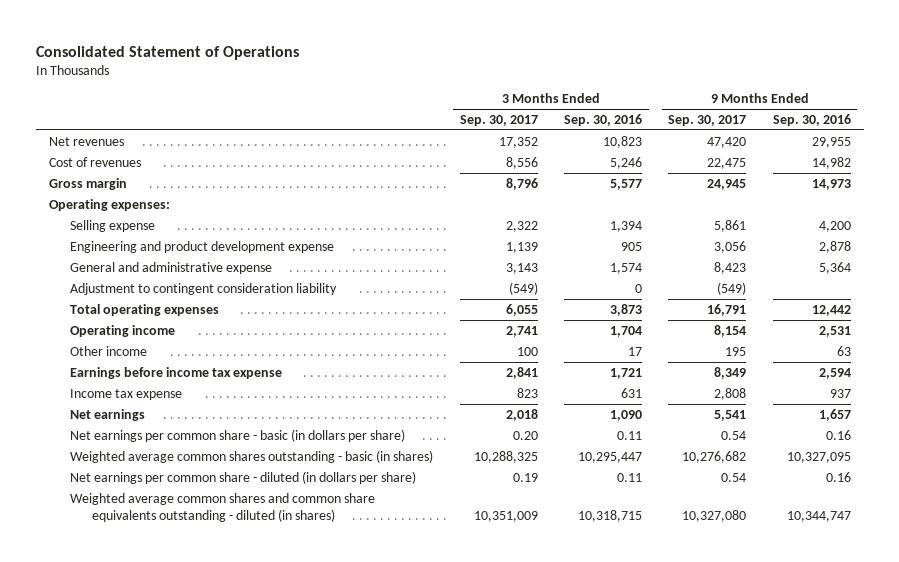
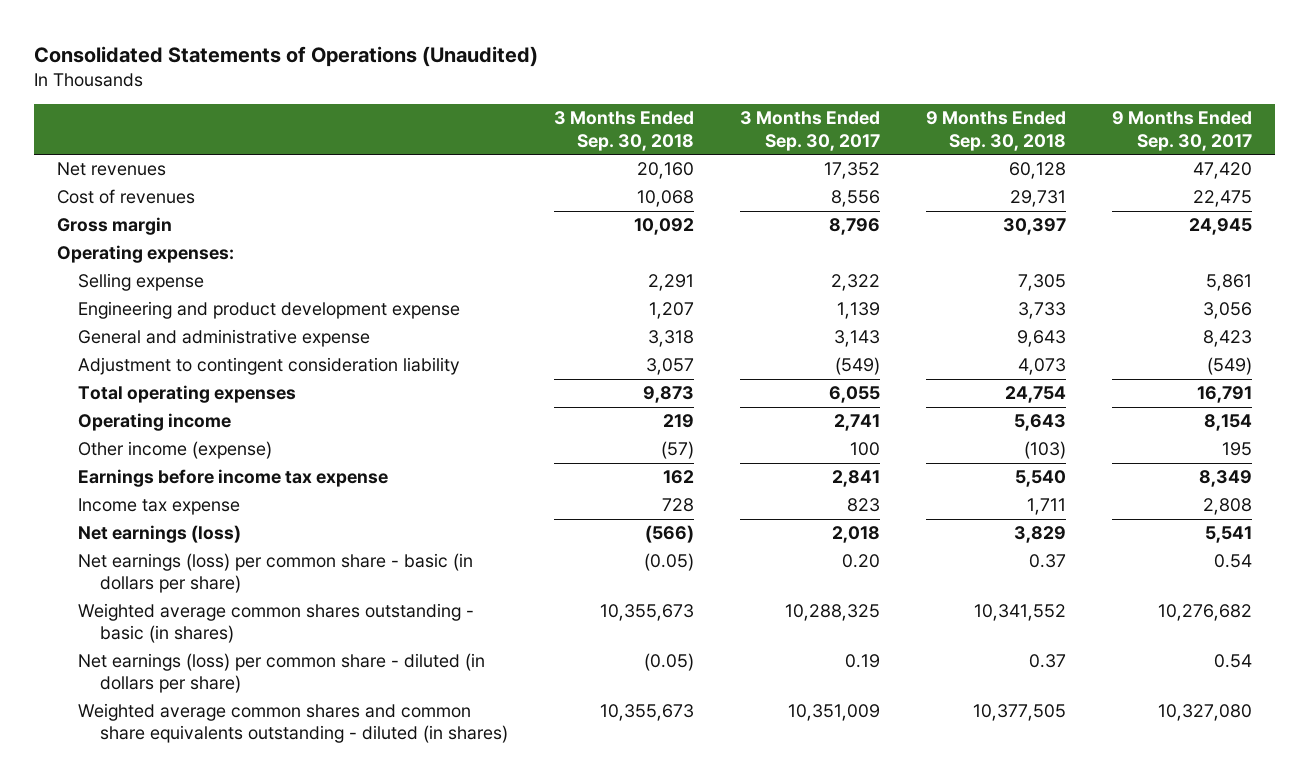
[35,45,299,60] Consolidated Statement of Operations -> [34,45,539,67] Consolidated Statements of Operations (Unaudited)
[564,113,643,126] Sep. 30, 2016 -> none
[772,113,851,126] Sep. 30, 2016 -> none
none -> [553,111,694,151] 3 Months Ended Sep. 30, 2018
none -> [925,111,1066,151] 9 Months Ended Sep. 30, 2018
[70,345,148,356] Other income -> [78,441,273,460] Other income (expense)
[70,408,146,421] Net earnings -> [78,525,242,544] Net earnings (loss)
[70,428,406,442] Net earnings per common share - basic (in dollars per share) -> [78,553,474,594] Net earnings (loss) per common share - basic (in dollars per share)
[70,470,417,484] Net earnings per common share - diluted (in dollars per share) -> [78,653,486,694] Net earnings (loss) per common share - diluted (in dollars per share)

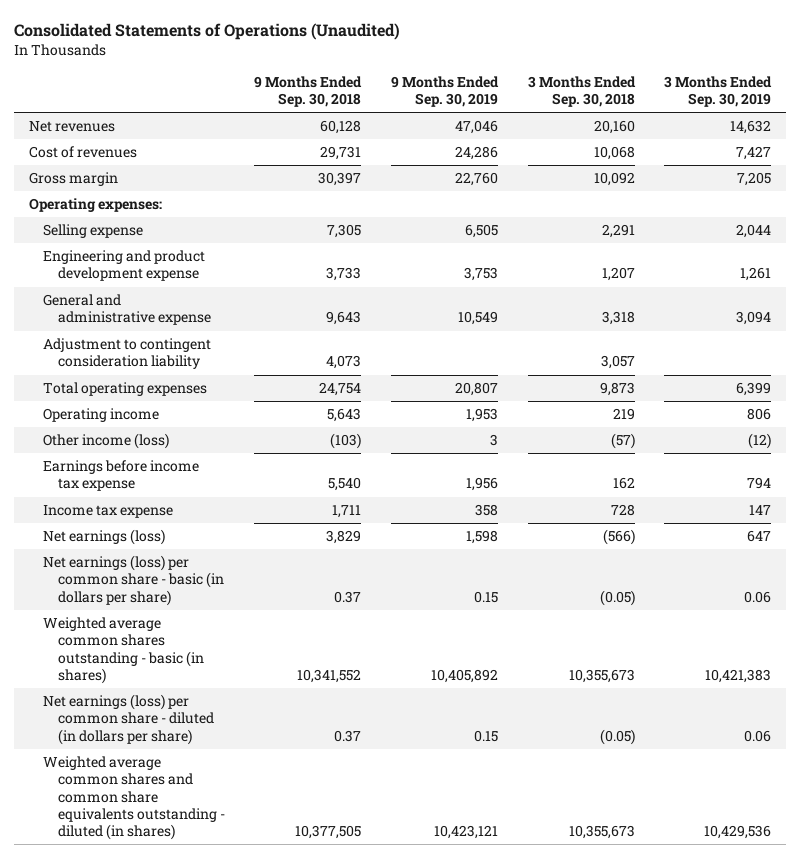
[739,111,880,151] 3 Months Ended Sep. 30, 2017 -> none
[1112,111,1253,151] 9 Months Ended Sep. 30, 2017 -> none
none -> [390,76,499,108] 9 Months Ended Sep. 30, 2019
none -> [664,76,773,108] 3 Months Ended Sep. 30, 2019
[78,441,273,460] Other income (expense) -> [43,433,170,450] Other income (loss)

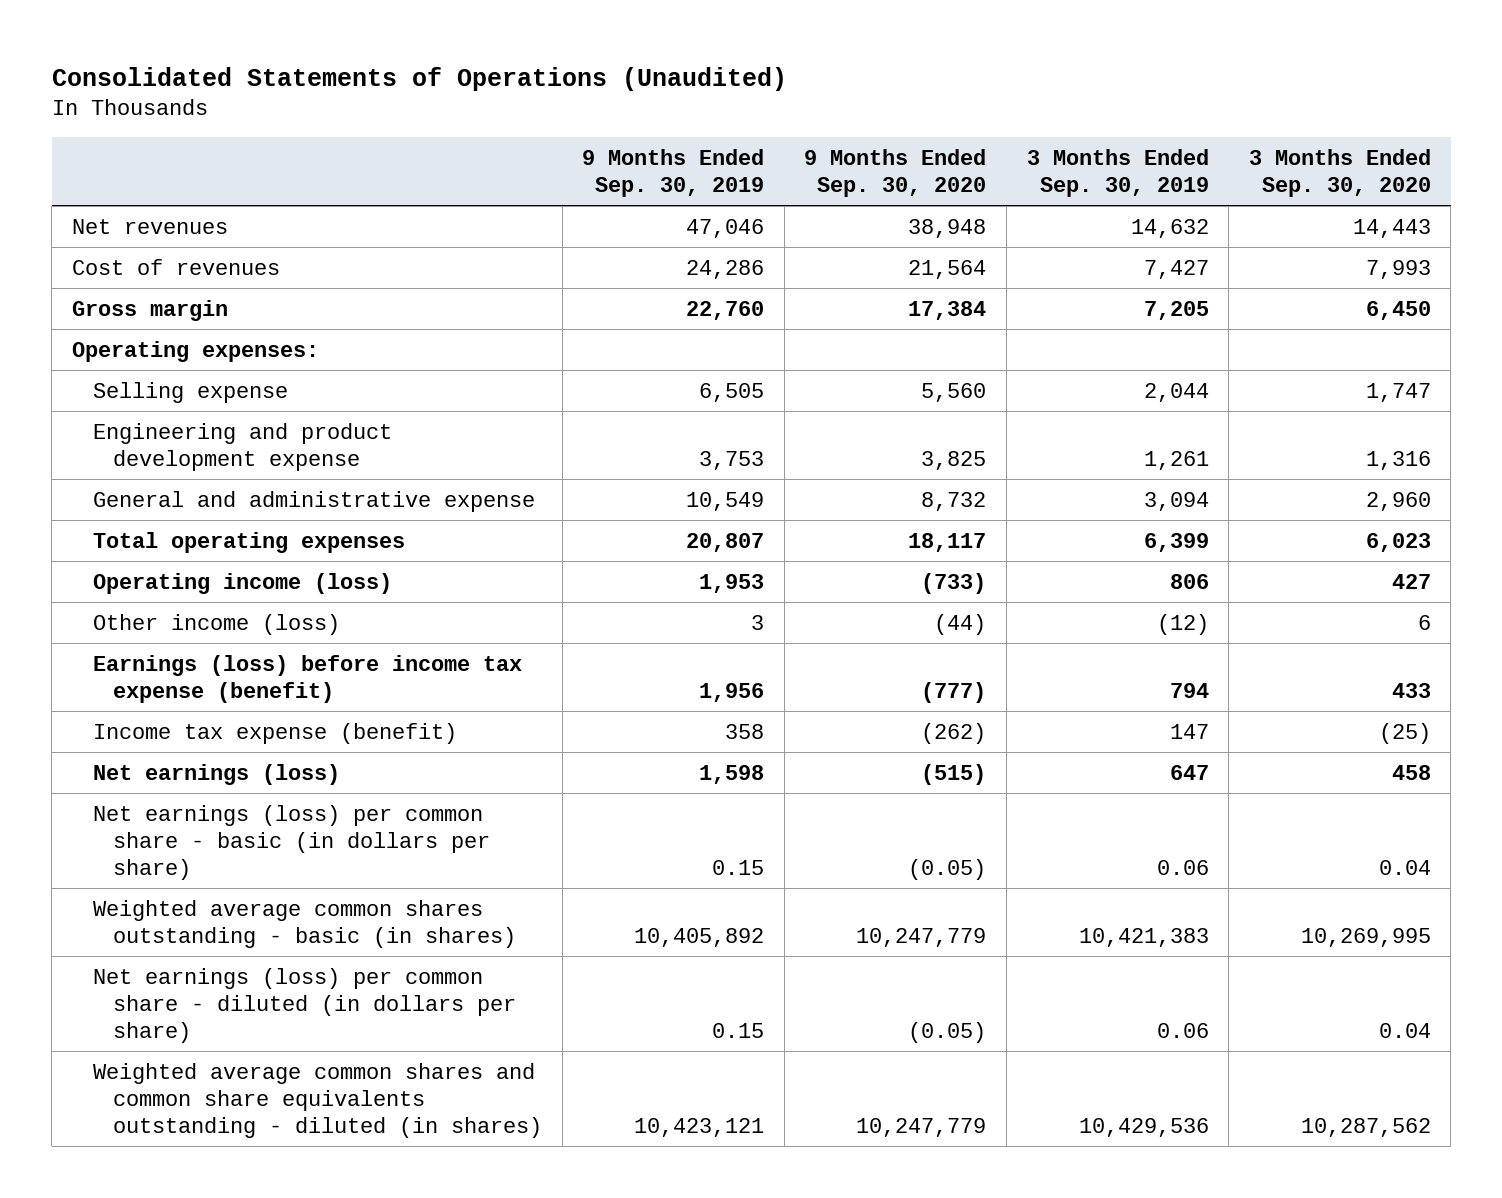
[254,76,363,108] 9 Months Ended Sep. 30, 2018 -> none
[527,76,636,108] 3 Months Ended Sep. 30, 2018 -> none
none -> [804,148,987,197] 9 Months Ended Sep. 30, 2020
none -> [1248,148,1431,197] 3 Months Ended Sep. 30, 2020
[43,338,212,370] Adjustment to contingent consideration liability -> none
[43,408,160,423] Operating income -> [92,572,392,594] Operating income (loss)
[43,460,200,492] Earnings before income tax expense -> [92,654,522,703] Earnings (loss) before income tax expense (benefit)
[43,505,174,519] Income tax expense -> [92,722,457,744] Income tax expense (benefit)

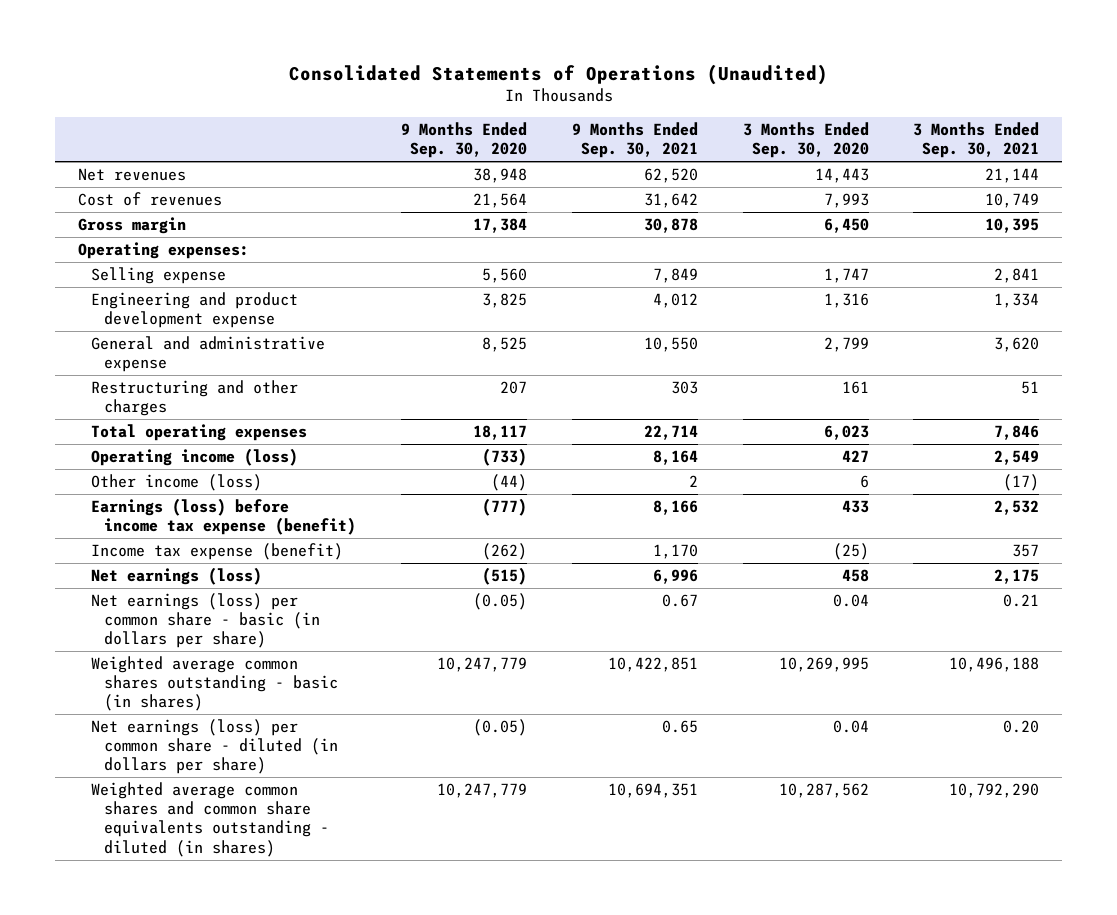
[582,148,765,197] 9 Months Ended Sep. 30, 2019 -> none
[1026,148,1209,197] 3 Months Ended Sep. 30, 2019 -> none
none -> [571,122,698,159] 9 Months Ended Sep. 30, 2021
none -> [913,122,1040,159] 3 Months Ended Sep. 30, 2021
[921,491,987,511] 8,732 -> [481,336,527,352] 8,525
[1365,491,1431,511] 2,960 -> [823,336,869,352] 2,799
none -> [90,379,298,417] Restructuring and other charges

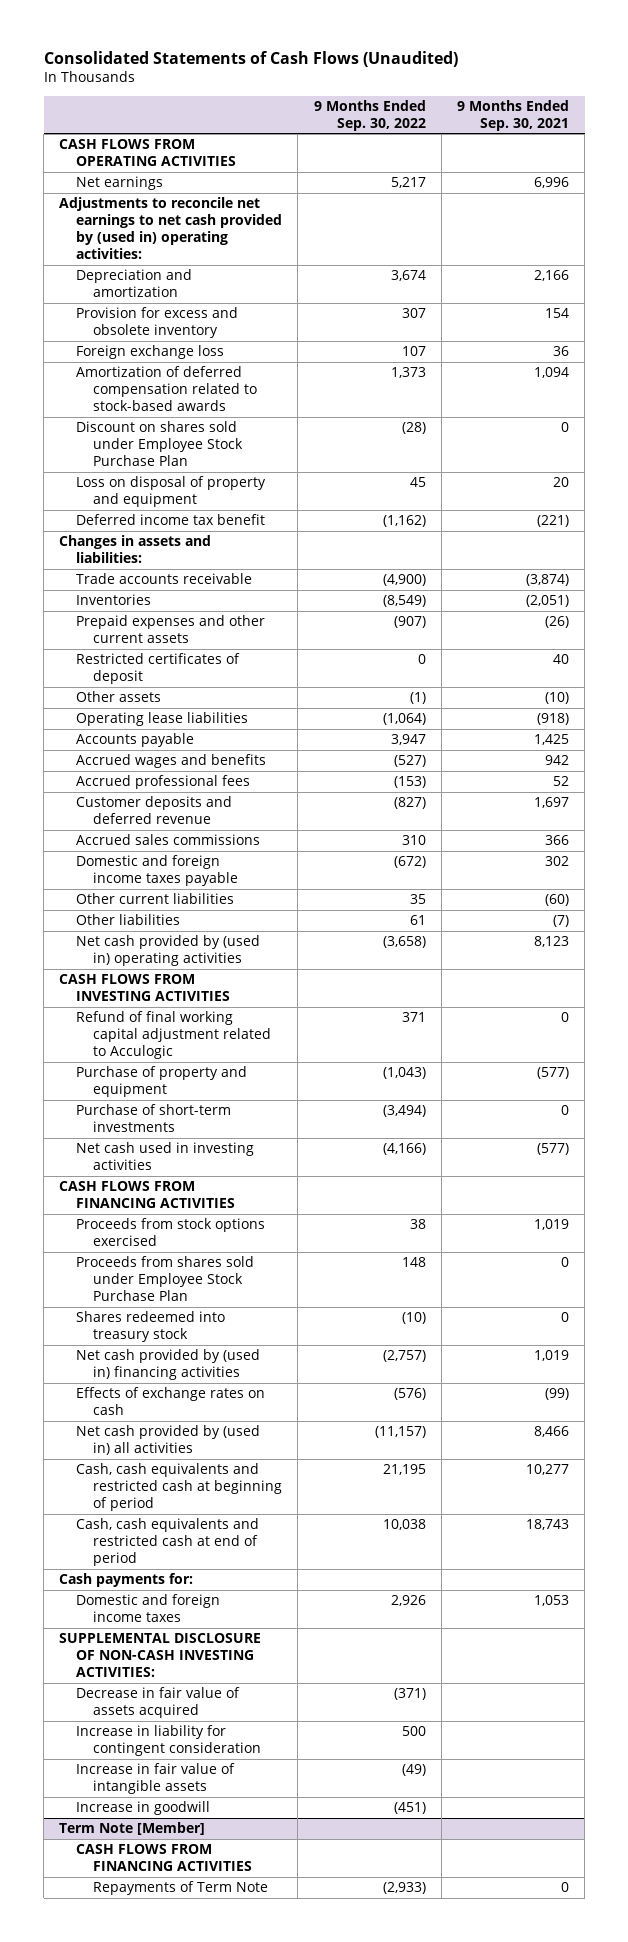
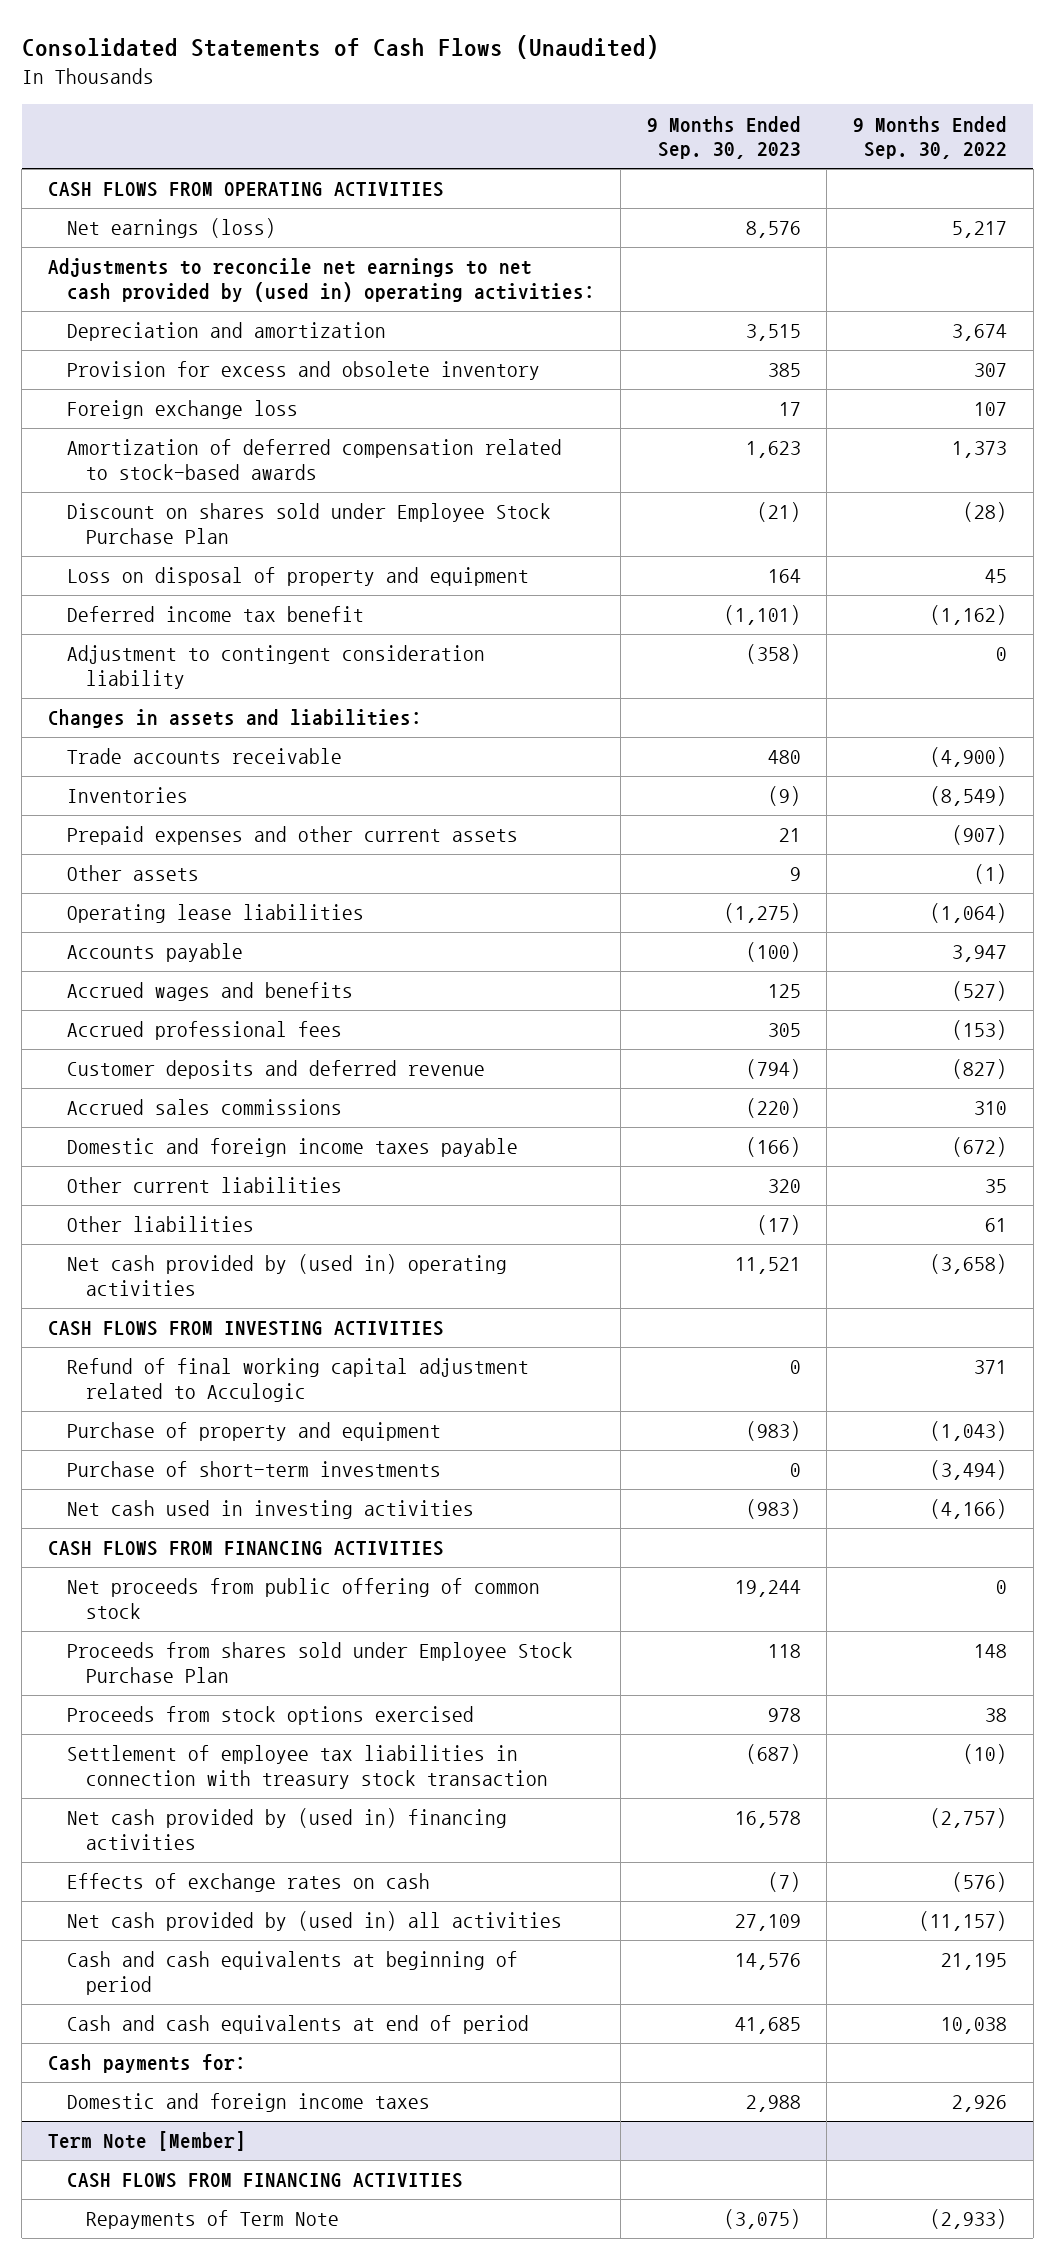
[456,99,569,131] 9 Months Ended Sep. 30, 2021 -> none
none -> [646,115,801,160] 9 Months Ended Sep. 30, 2023
[76,176,164,191] Net earnings -> [66,218,276,239] Net earnings (loss)
none -> [66,645,485,690] Adjustment to contingent consideration liability
[76,653,241,685] Restricted certificates of deposit -> none
none -> [66,1578,540,1620] Net proceeds from public offering of common stock
[76,1311,226,1343] Shares redeemed into treasury stock -> none
[76,1218,266,1247] Proceeds from stock options exercised -> [66,1706,474,1726] Proceeds from stock options exercised
none -> [66,1745,548,1790] Settlement of employee tax liabilities in connection with treasury stock transaction
[76,1463,282,1512] Cash, cash equivalents and restricted cash at beginning of period -> [66,1951,518,1996] Cash and cash equivalents at beginning of period
[76,1518,260,1567] Cash, cash equivalents and restricted cash at end of period -> [66,2015,529,2035] Cash and cash equivalents at end of period
[59,1633,262,1678] SUPPLEMENTAL DISCLOSURE OF NON-CASH INVESTING ACTIVITIES: -> none
[76,1687,241,1719] Decrease in fair value of assets acquired -> none
[76,1725,261,1757] Increase in liability for contingent consideration -> none
[76,1763,236,1795] Increase in fair value of intangible assets -> none
[76,1801,211,1816] Increase in goodwill -> none

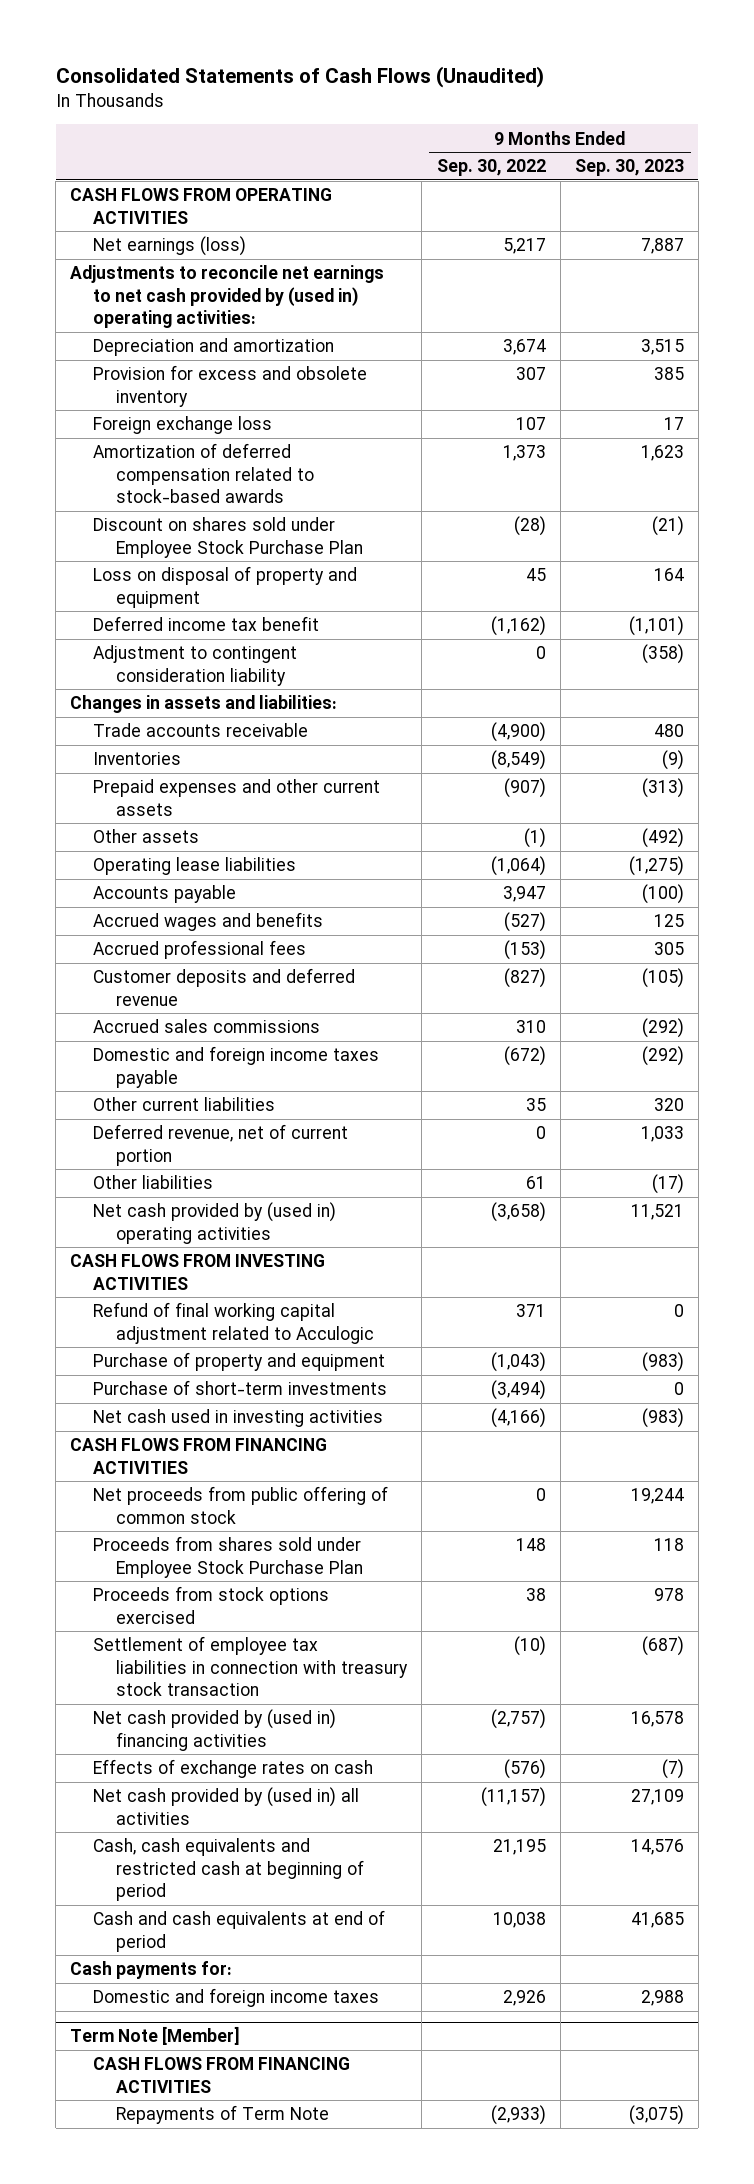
[745,221,801,239] 8,576 -> [640,238,684,255] 7,887
[778,828,801,843] 21 -> [641,778,684,799] (313)
[789,867,801,882] 9 -> [641,828,684,849] (492)
[745,1059,801,1080] (794) -> [641,968,684,989] (105)
[745,1098,801,1119] (220) -> [641,1018,684,1039] (292)
[745,1137,801,1158] (166) -> [641,1046,684,1067] (292)
none -> [93,1124,349,1166] Deferred revenue, net of current portion
[66,1951,518,1996] Cash and cash equivalents at beginning of period -> [93,1838,365,1901] Cash, cash equivalents and restricted cash at beginning of period

